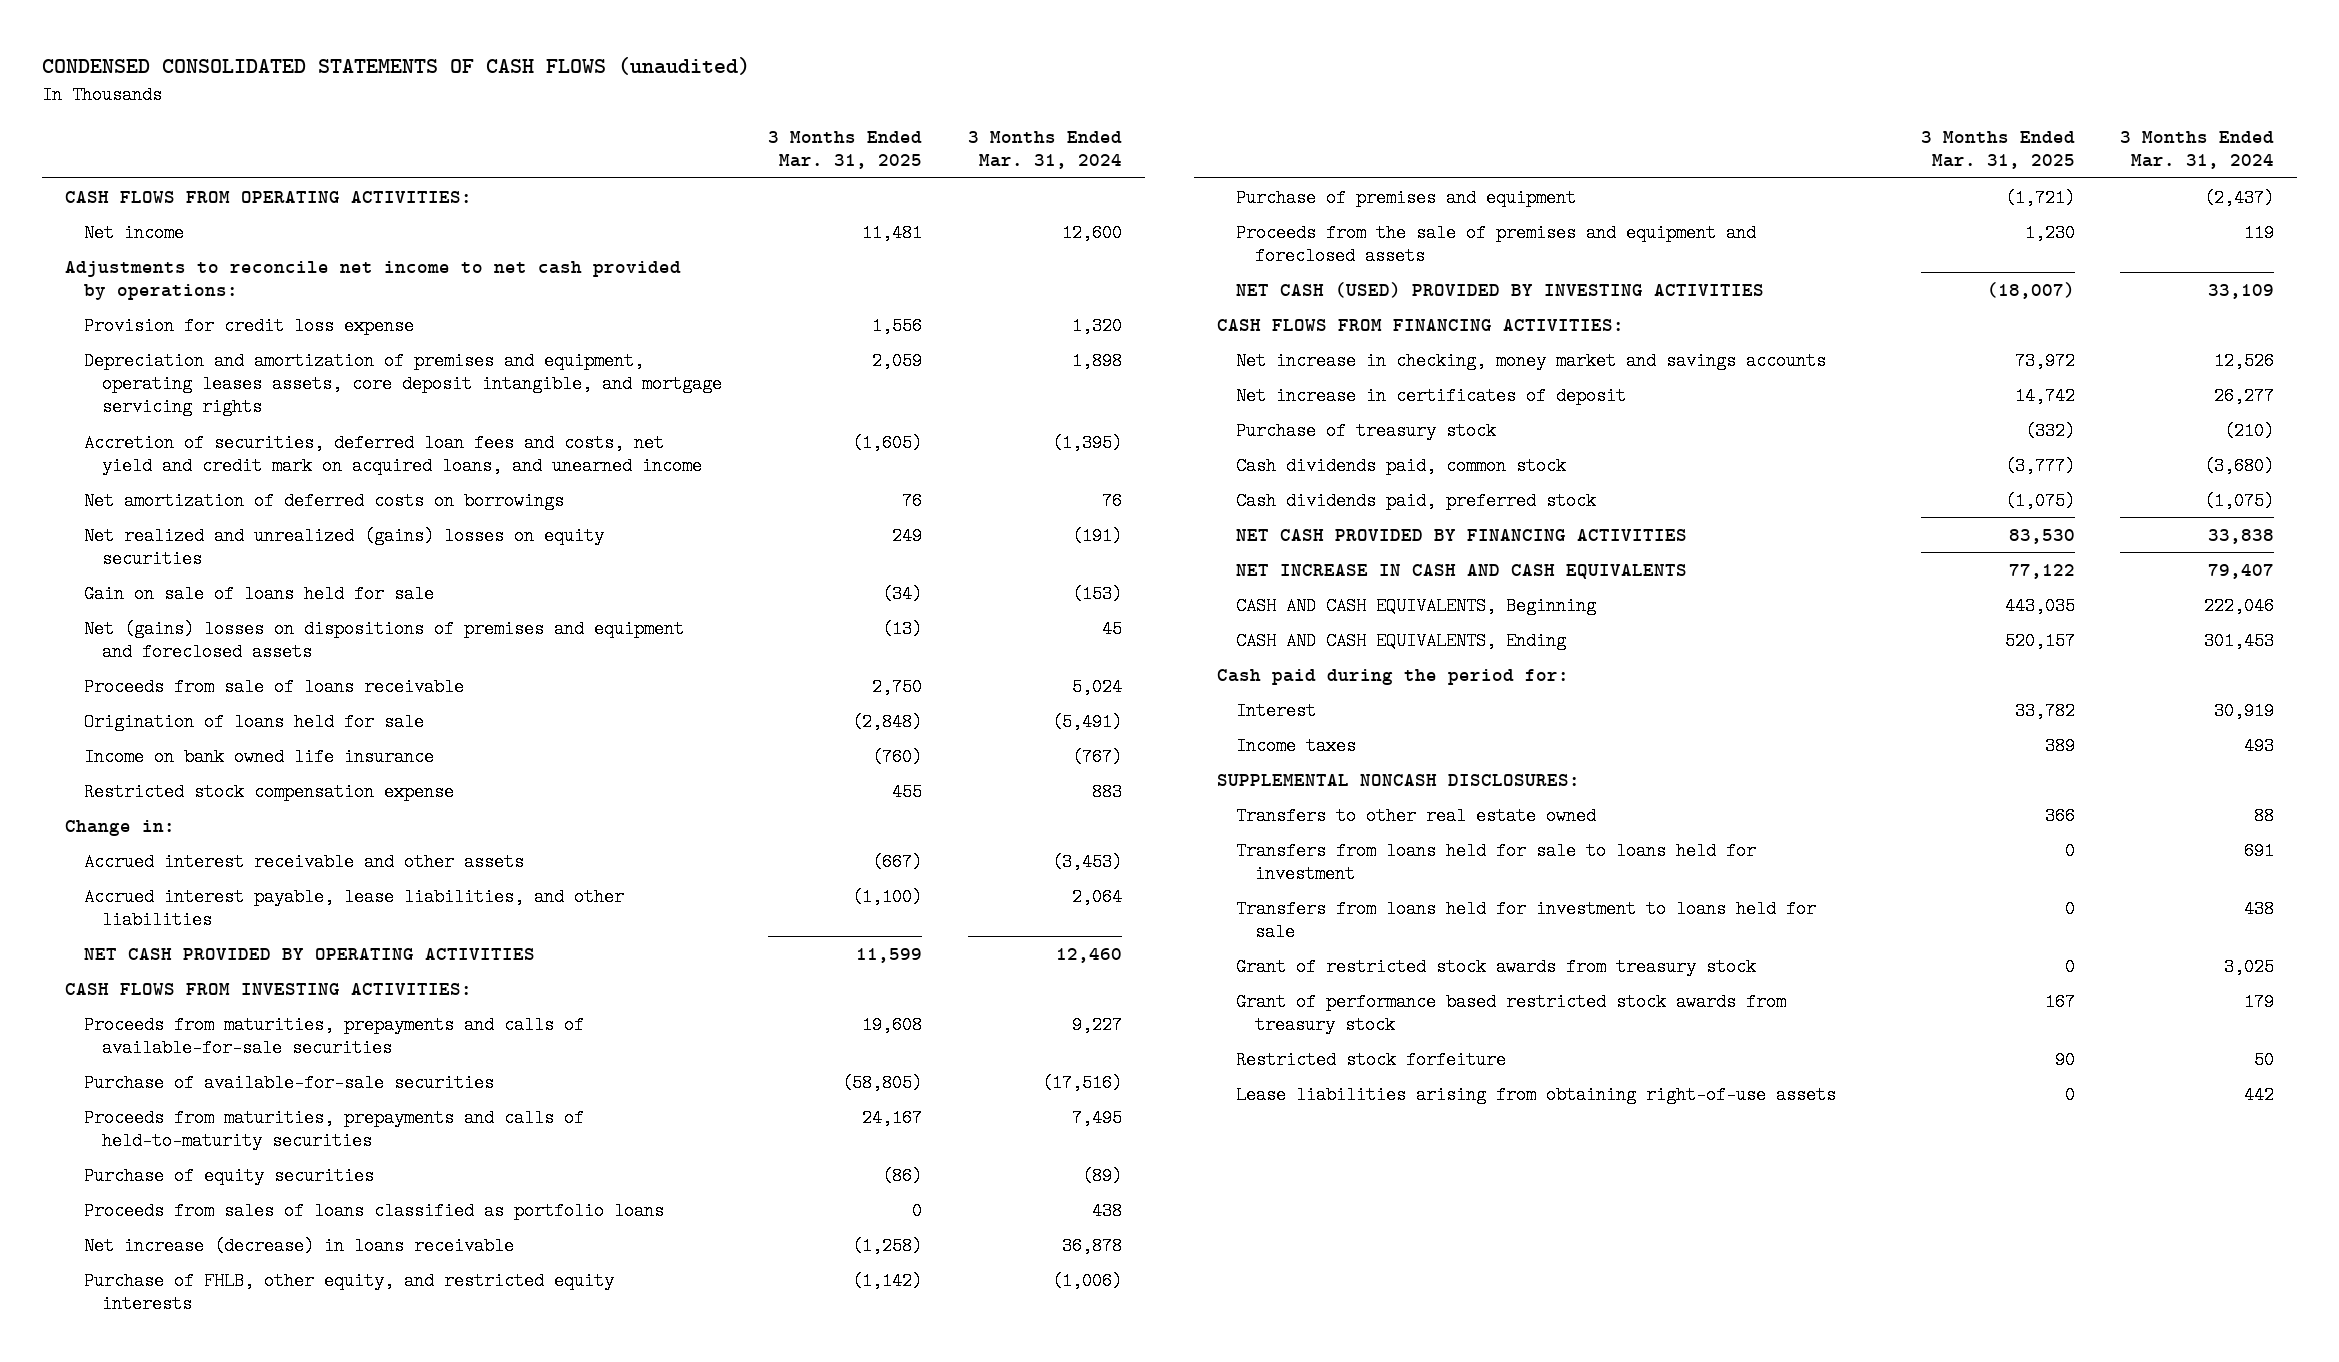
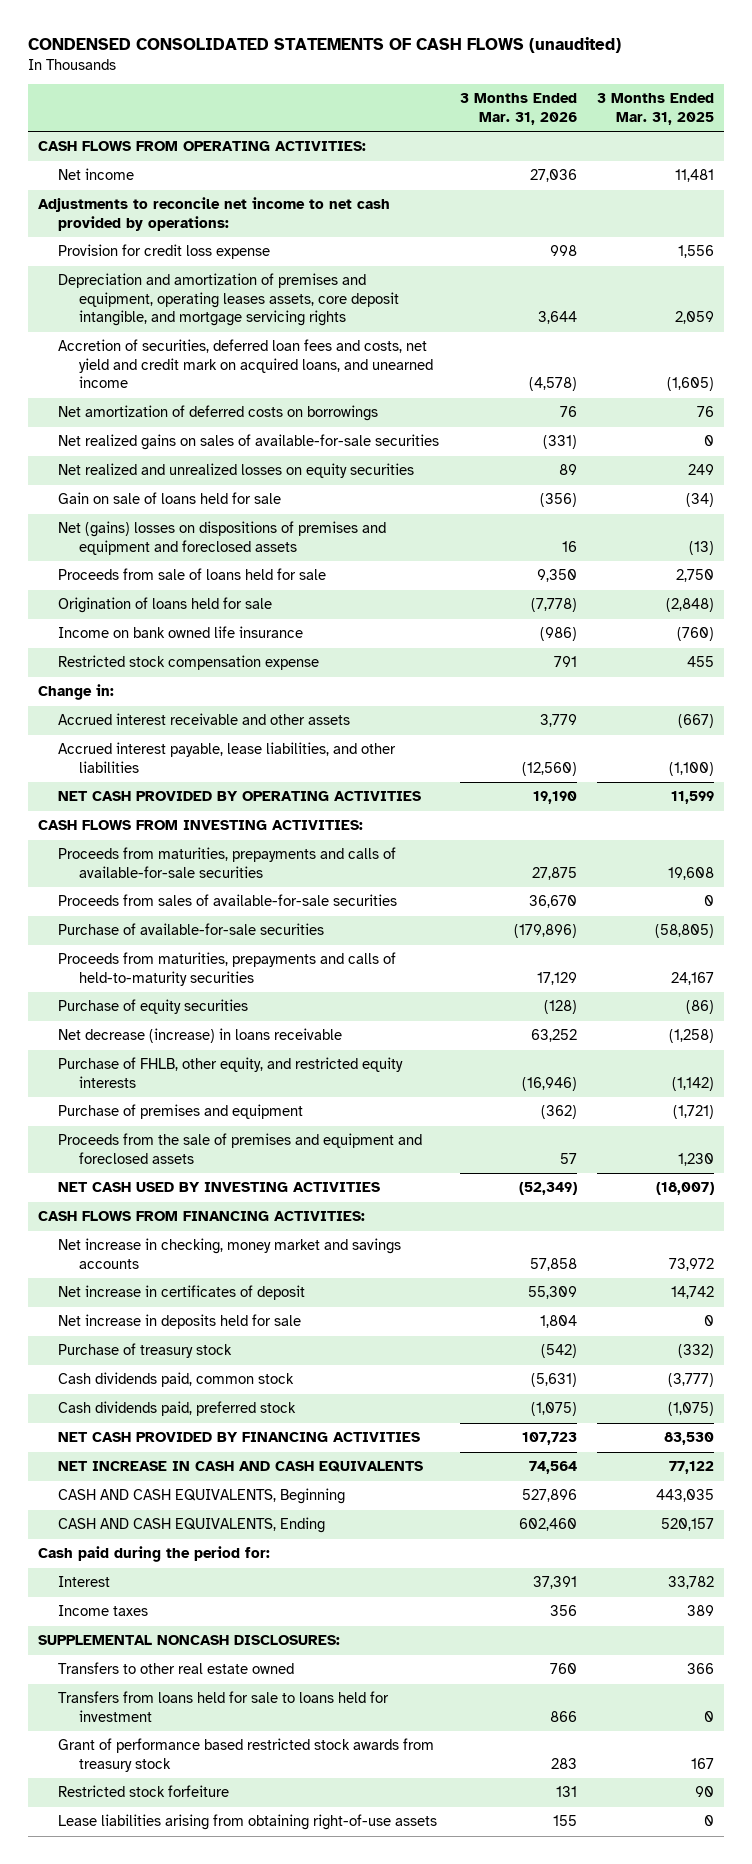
[968,131,1123,170] 3 Months Ended Mar. 31, 2024 -> none
none -> [459,93,577,125] 3 Months Ended Mar. 31, 2026
none -> [58,434,440,451] Net realized gains on sales of available-for-sale securities
[83,526,604,568] Net realized and unrealized (gains) losses on equity securities -> [58,463,415,479] Net realized and unrealized losses on equity securities
[83,677,464,696] Proceeds from sale of loans receivable -> [58,568,327,581] Proceeds from sale of loans held for sale
none -> [58,894,398,907] Proceeds from sales of available-for-sale securities
[83,1201,664,1220] Proceeds from sales of loans classified as portfolio loans -> none
[83,1236,514,1255] Net increase (decrease) in loans receivable -> [58,1028,343,1044] Net decrease (increase) in loans receivable
[1236,281,1765,298] NET CASH (USED) PROVIDED BY INVESTING ACTIVITIES -> [58,1182,381,1193] NET CASH USED BY INVESTING ACTIVITIES
none -> [58,1314,302,1330] Net increase in deposits held for sale
[1236,899,1817,941] Transfers from loans held for investment to loans held for sale -> none
[1236,957,1757,976] Grant of restricted stock awards from treasury stock -> none

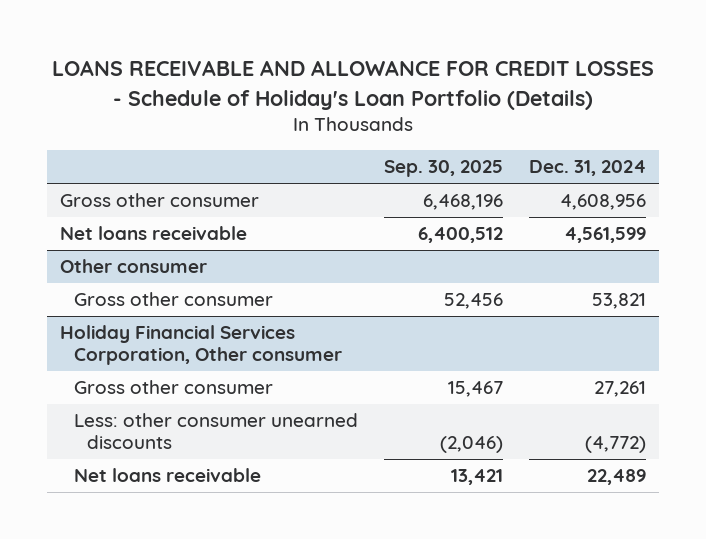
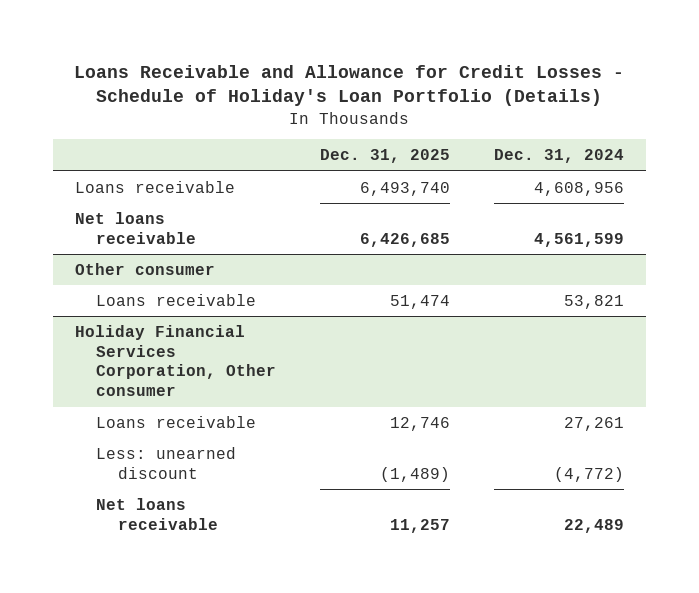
[51,60,654,110] LOANS RECEIVABLE AND ALLOWANCE FOR CREDIT LOSSES - Schedule of Holiday's Loan Portfolio (Details) -> [74,64,625,107] Loans Receivable and Allowance for Credit Losses - Schedule of Holiday's Loan Portfolio (Details)
[383,160,503,178] Sep. 30, 2025 -> none
none -> [320,149,451,164] Dec. 31, 2025
[60,193,260,208] Gross other consumer -> [74,180,235,193] Loans receivable
[73,292,273,307] Gross other consumer -> [96,293,257,306] Loans receivable
[73,380,273,395] Gross other consumer -> [96,415,257,428] Loans receivable
[73,413,358,450] Less: other consumer unearned discounts -> [96,446,237,479] Less: unearned discount

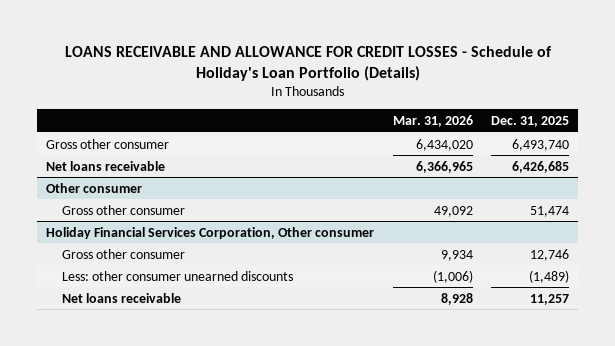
[74,64,625,107] Loans Receivable and Allowance for Credit Losses - Schedule of Holiday's Loan Portfolio (Details) -> [64,46,552,82] LOANS RECEIVABLE AND ALLOWANCE FOR CREDIT LOSSES - Schedule of Holiday's Loan Portfolio (Details)
[493,149,624,164] Dec. 31, 2024 -> none
none -> [392,114,473,127] Mar. 31, 2026
[74,180,235,193] Loans receivable -> [45,138,169,149] Gross other consumer
[96,293,257,306] Loans receivable -> [61,204,185,215] Gross other consumer
[96,415,257,428] Loans receivable -> [61,248,185,259] Gross other consumer
[96,446,237,479] Less: unearned discount -> [61,270,293,281] Less: other consumer unearned discounts

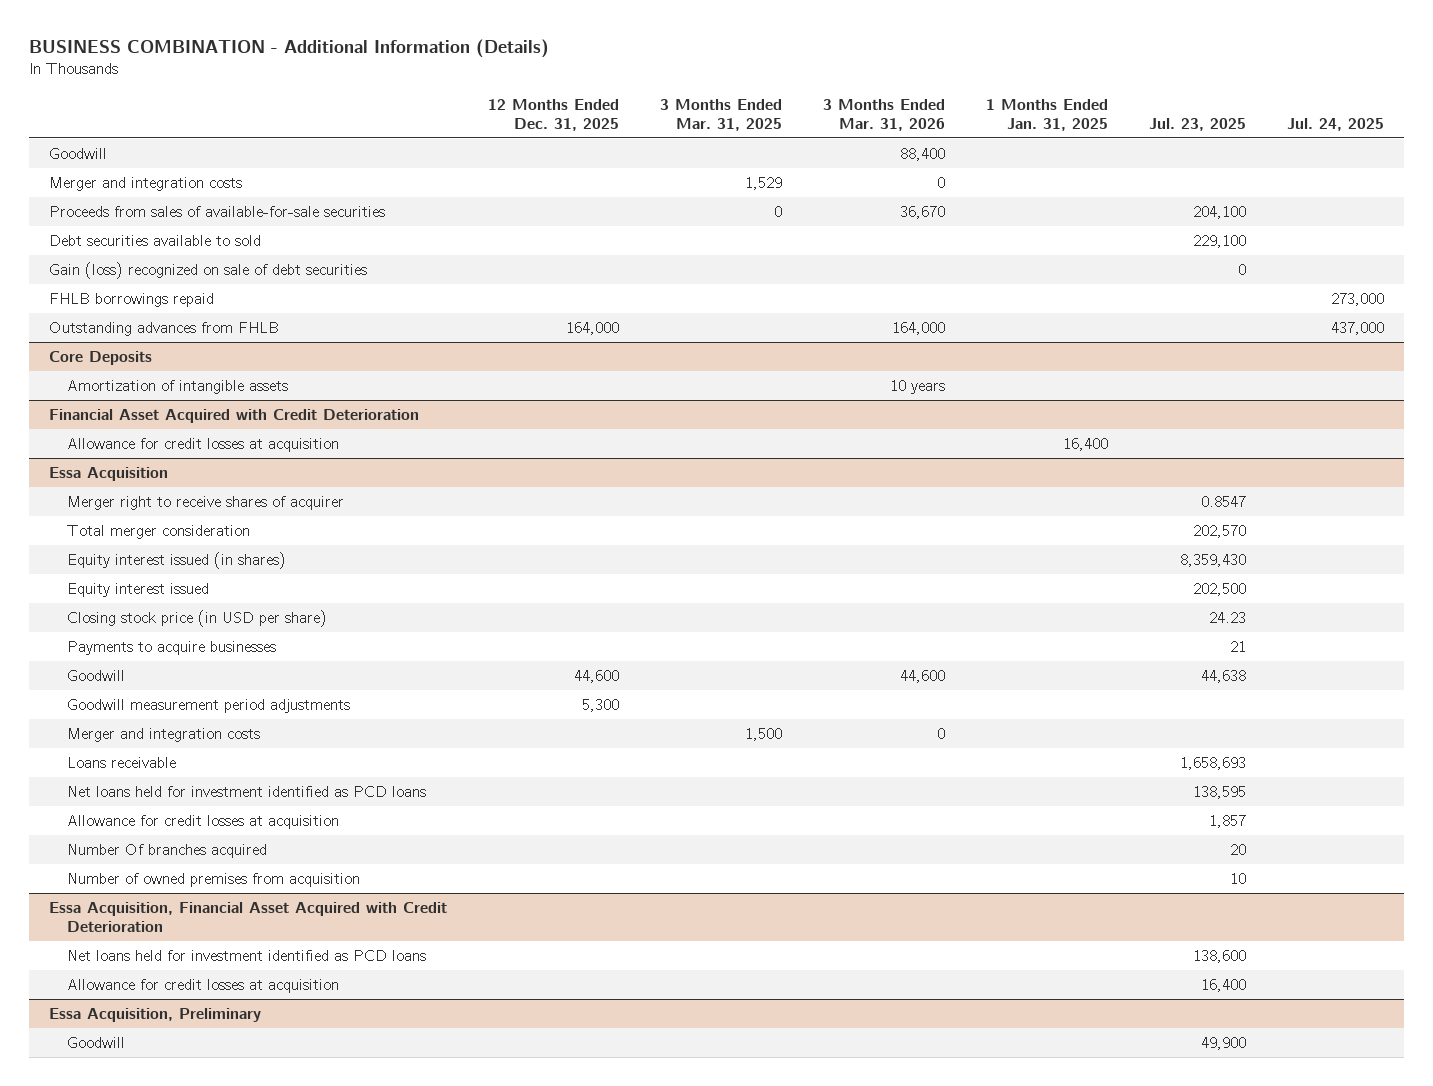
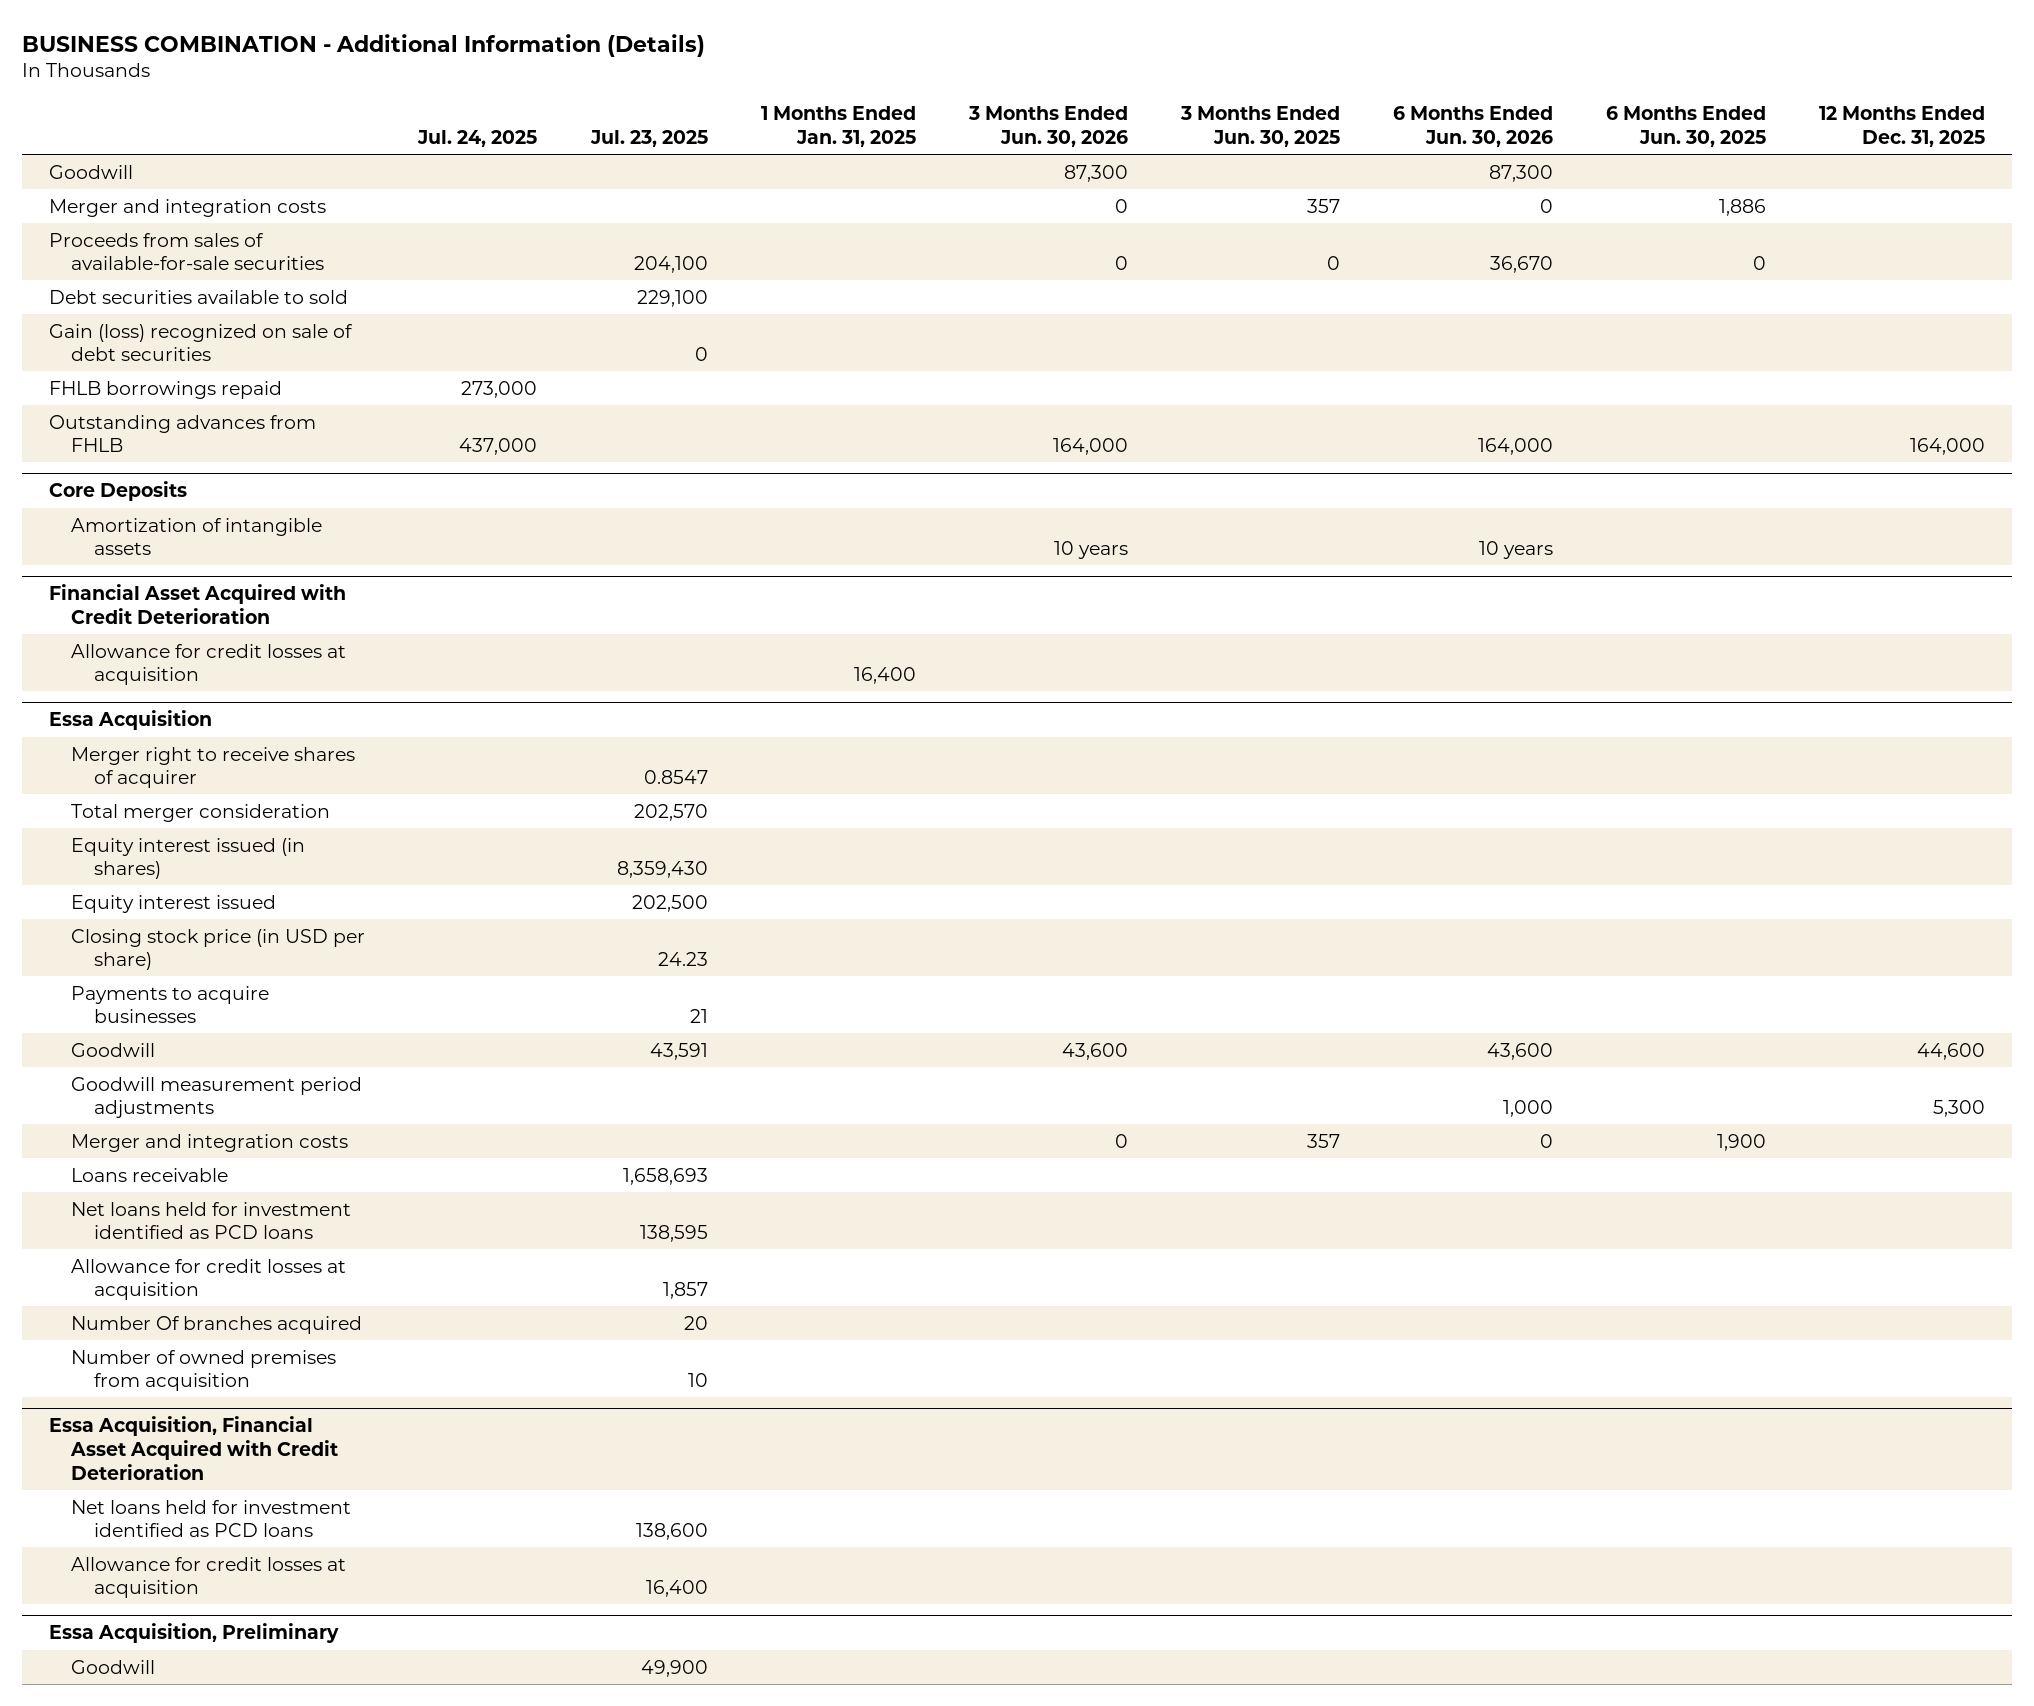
[659,98,782,131] 3 Months Ended Mar. 31, 2025 -> none
[822,98,945,131] 3 Months Ended Mar. 31, 2026 -> none
none -> [967,106,1128,147] 3 Months Ended Jun. 30, 2026
none -> [1179,106,1340,147] 3 Months Ended Jun. 30, 2025
none -> [1392,106,1553,147] 6 Months Ended Jun. 30, 2026
none -> [1606,106,1767,147] 6 Months Ended Jun. 30, 2025
[1200,669,1246,683] 44,638 -> [649,1042,708,1060] 43,591

